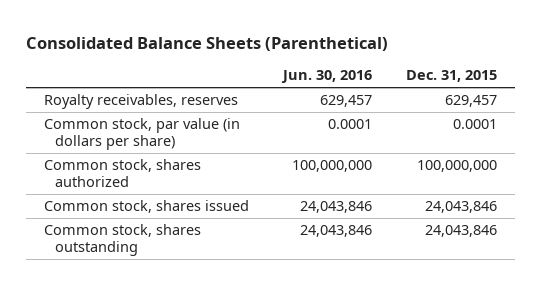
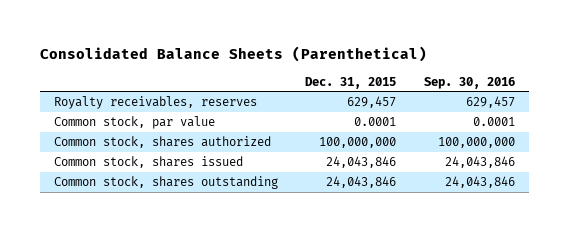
[281,70,373,84] Jun. 30, 2016 -> none
none -> [423,76,515,89] Sep. 30, 2016
[43,118,240,151] Common stock, par value (in dollars per share) -> [53,116,215,130] Common stock, par value

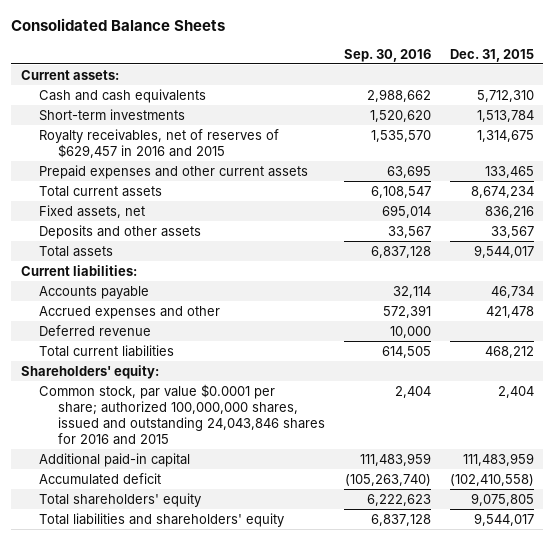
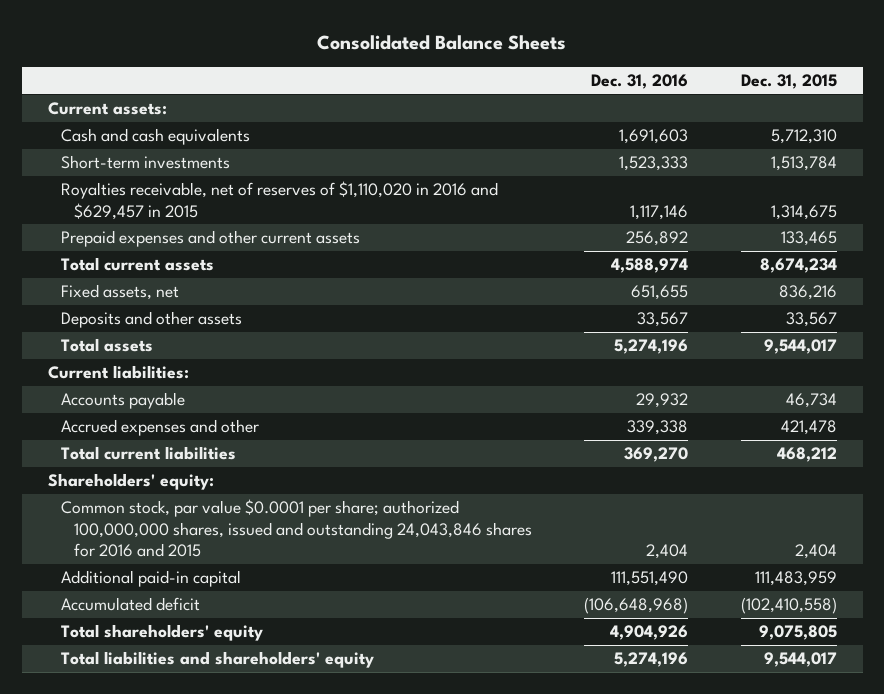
[343,48,431,62] Sep. 30, 2016 -> none
none -> [591,74,689,90] Dec. 31, 2016
[39,128,280,158] Royalty receivables, net of reserves of $629,457 in 2016 and 2015 -> [61,181,499,220] Royalties receivable, net of reserves of $1,110,020 in 2016 and $629,457 in 2015
[39,324,152,336] Deferred revenue -> none

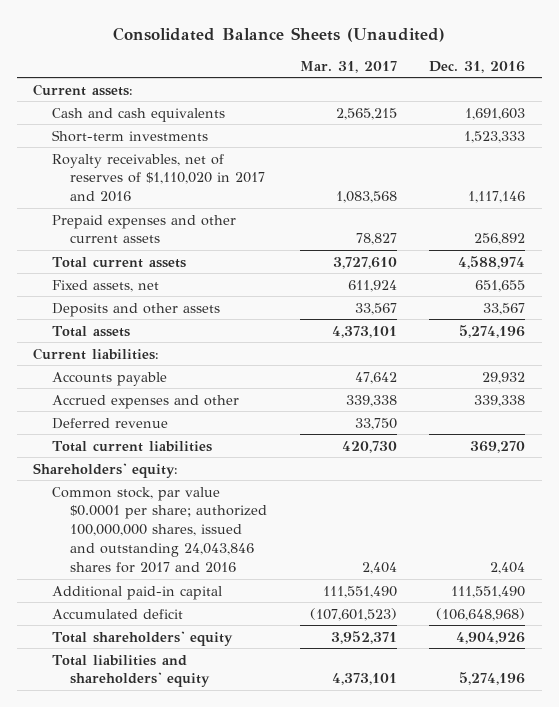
[317,35,567,51] Consolidated Balance Sheets -> [113,26,446,42] Consolidated Balance Sheets (Unaudited)
[740,74,837,90] Dec. 31, 2015 -> none
none -> [299,60,397,73] Mar. 31, 2017
[61,181,499,220] Royalties receivable, net of reserves of $1,110,020 in 2016 and $629,457 in 2015 -> [51,153,265,203] Royalty receivables, net of reserves of $1,110,020 in 2017 and 2016
none -> [51,417,168,429] Deferred revenue
[61,499,533,558] Common stock, par value $0.0001 per share; authorized 100,000,000 shares, issued and outstanding 24,043,846 shares for 2016 and 2015 -> [51,486,267,574] Common stock, par value $0.0001 per share; authorized 100,000,000 shares, issued and outstanding 24,043,846 shares for 2017 and 2016

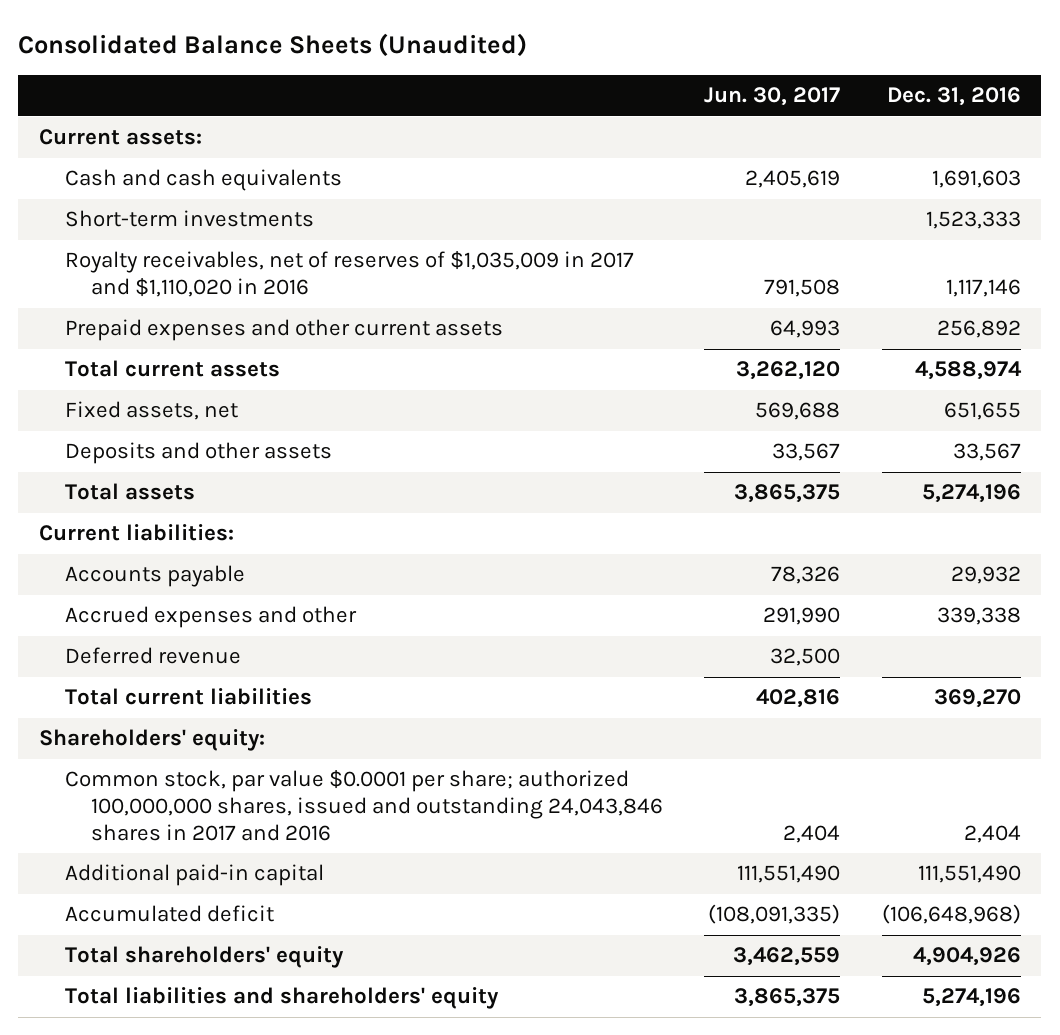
[299,60,397,73] Mar. 31, 2017 -> none
none -> [704,87,841,107] Jun. 30, 2017
[51,153,265,203] Royalty receivables, net of reserves of $1,110,020 in 2017 and 2016 -> [64,251,634,298] Royalty receivables, net of reserves of $1,035,009 in 2017 and $1,110,020 in 2016
[51,486,267,574] Common stock, par value $0.0001 per share; authorized 100,000,000 shares, issued and outstanding 24,043,846 shares for 2017 and 2016 -> [64,770,664,841] Common stock, par value $0.0001 per share; authorized 100,000,000 shares, issued and outstanding 24,043,846 shares in 2017 and 2016

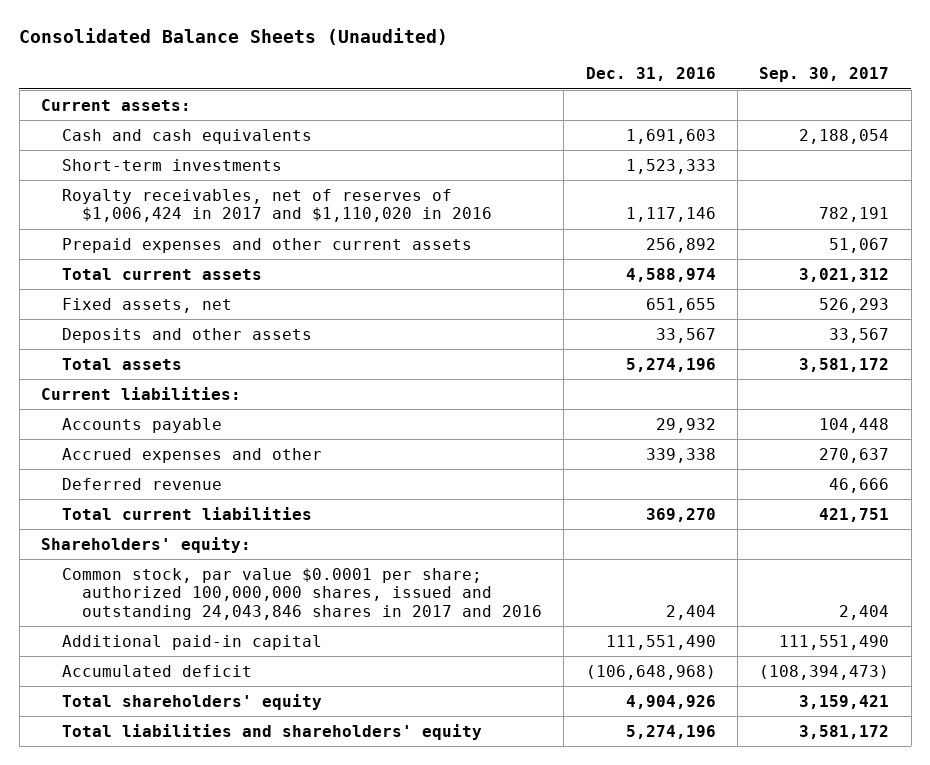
[704,87,841,107] Jun. 30, 2017 -> none
none -> [759,67,890,83] Sep. 30, 2017
[64,251,634,298] Royalty receivables, net of reserves of $1,035,009 in 2017 and $1,110,020 in 2016 -> [61,188,493,223] Royalty receivables, net of reserves of $1,006,424 in 2017 and $1,110,020 in 2016

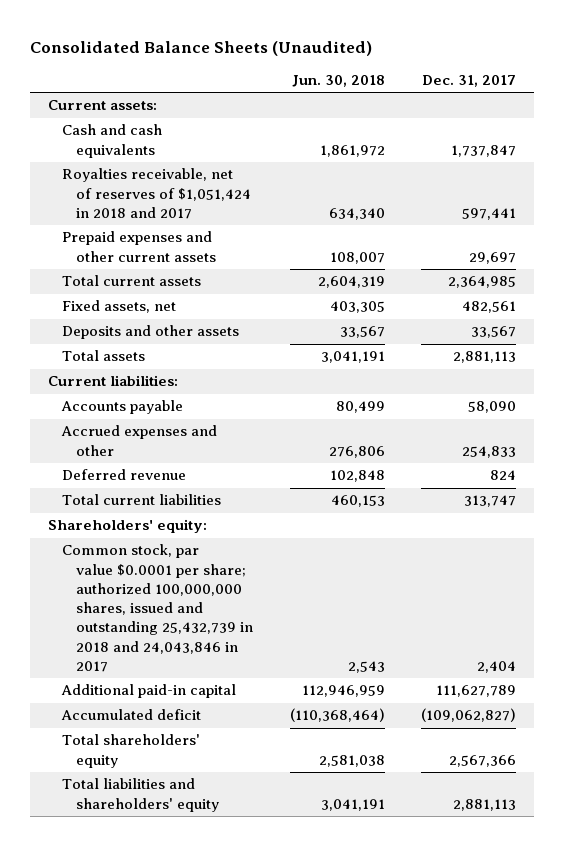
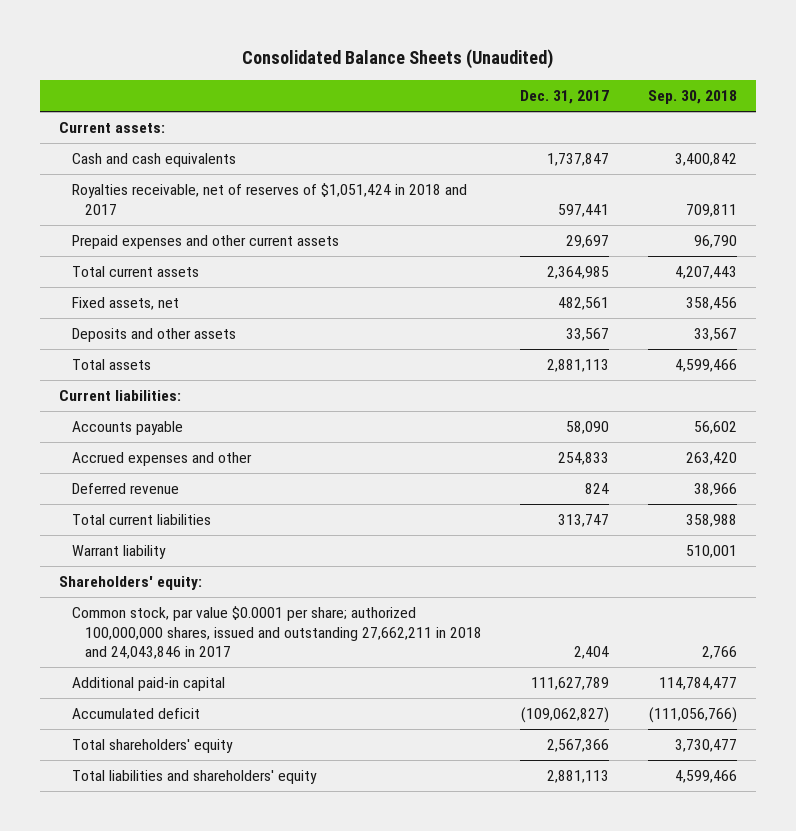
[291,75,385,88] Jun. 30, 2018 -> none
none -> [647,90,737,105] Sep. 30, 2018
none -> [72,545,167,560] Warrant liability
[62,544,254,672] Common stock, par value $0.0001 per share; authorized 100,000,000 shares, issued and outstanding 25,432,739 in 2018 and 24,043,846 in 2017 -> [72,606,482,660] Common stock, par value $0.0001 per share; authorized 100,000,000 shares, issued and outstanding 27,662,211 in 2018 and 24,043,846 in 2017

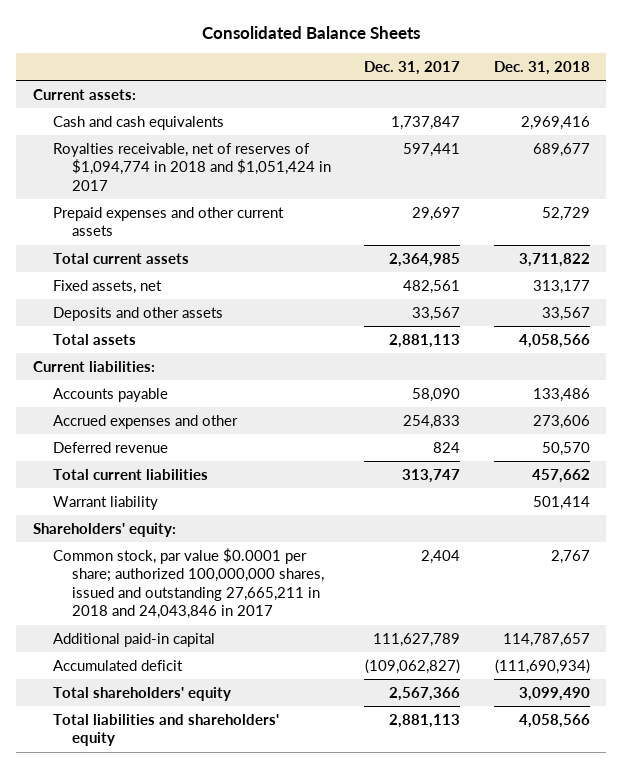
[241,49,553,70] Consolidated Balance Sheets (Unaudited) -> [202,25,421,39] Consolidated Balance Sheets
[647,90,737,105] Sep. 30, 2018 -> none
none -> [493,60,590,75] Dec. 31, 2018
[72,183,468,215] Royalties receivable, net of reserves of $1,051,424 in 2018 and 2017 -> [52,142,332,191] Royalties receivable, net of reserves of $1,094,774 in 2018 and $1,051,424 in 2017
[72,606,482,660] Common stock, par value $0.0001 per share; authorized 100,000,000 shares, issued and outstanding 27,662,211 in 2018 and 24,043,846 in 2017 -> [52,547,325,620] Common stock, par value $0.0001 per share; authorized 100,000,000 shares, issued and outstanding 27,665,211 in 2018 and 24,043,846 in 2017

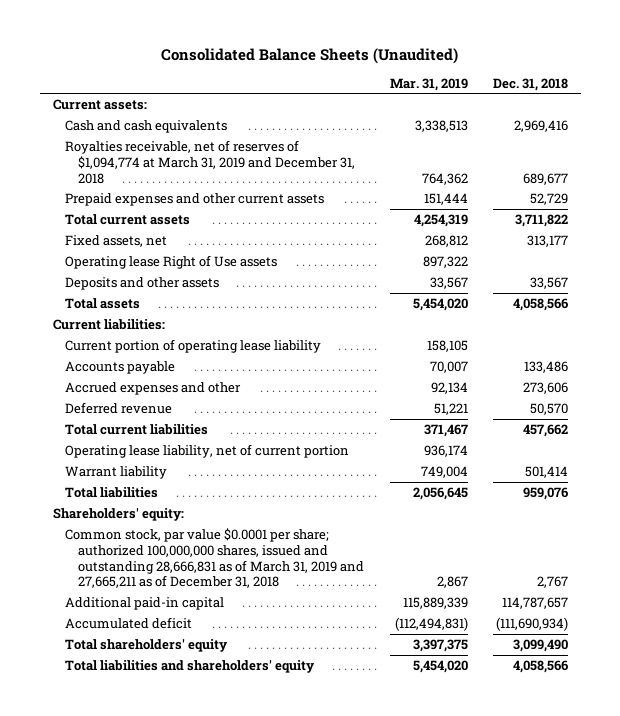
[202,25,421,39] Consolidated Balance Sheets -> [161,47,459,64] Consolidated Balance Sheets (Unaudited)
[364,60,461,75] Dec. 31, 2017 -> none
none -> [389,77,468,91] Mar. 31, 2019
[52,142,332,191] Royalties receivable, net of reserves of $1,094,774 in 2018 and $1,051,424 in 2017 -> [65,139,356,184] Royalties receivable, net of reserves of $1,094,774 at March 31, 2019 and December 31, 2018
none -> [65,254,278,269] Operating lease Right of Use assets
none -> [65,338,322,353] Current portion of operating lease liability
none -> [65,443,350,458] Operating lease liability, net of current portion
none -> [65,486,159,498] Total liabilities
[52,547,325,620] Common stock, par value $0.0001 per share; authorized 100,000,000 shares, issued and outstanding 27,665,211 in 2018 and 24,043,846 in 2017 -> [65,527,365,589] Common stock, par value $0.0001 per share; authorized 100,000,000 shares, issued and outstanding 28,666,831 as of March 31, 2019 and 27,665,211 as of December 31, 2018

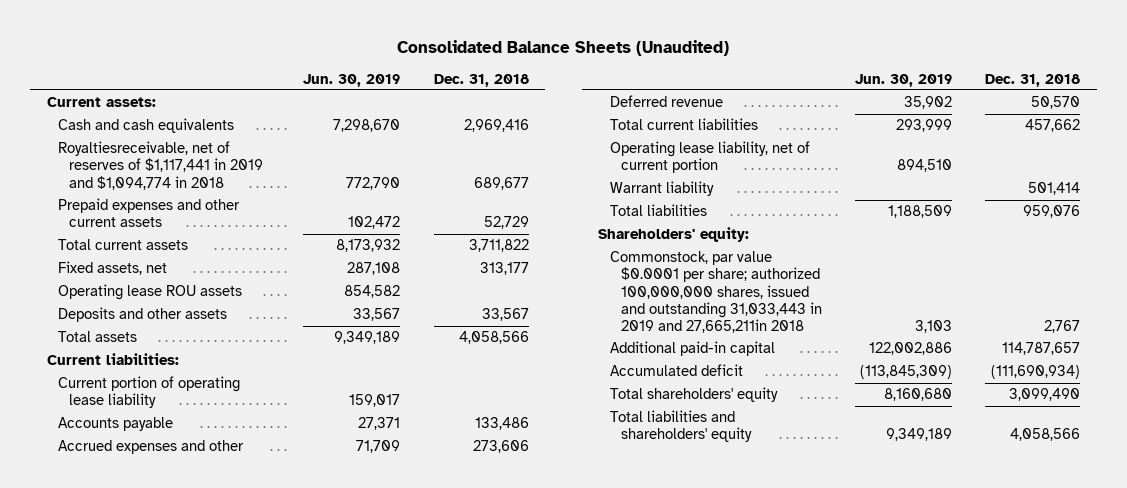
[389,77,468,91] Mar. 31, 2019 -> none
none -> [303,73,401,87] Jun. 30, 2019
[65,139,356,184] Royalties receivable, net of reserves of $1,094,774 at March 31, 2019 and December 31, 2018 -> [57,141,264,190] Royaltiesreceivable, net of reserves of $1,117,441 in 2019 and $1,094,774 in 2018
[65,254,278,269] Operating lease Right of Use assets -> [57,284,242,301] Operating lease ROU assets
[65,527,365,589] Common stock, par value $0.0001 per share; authorized 100,000,000 shares, issued and outstanding 28,666,831 as of March 31, 2019 and 27,665,211 as of December 31, 2018 -> [609,251,822,333] Commonstock, par value $0.0001 per share; authorized 100,000,000 shares, issued and outstanding 31,033,443 in 2019 and 27,665,211in 2018

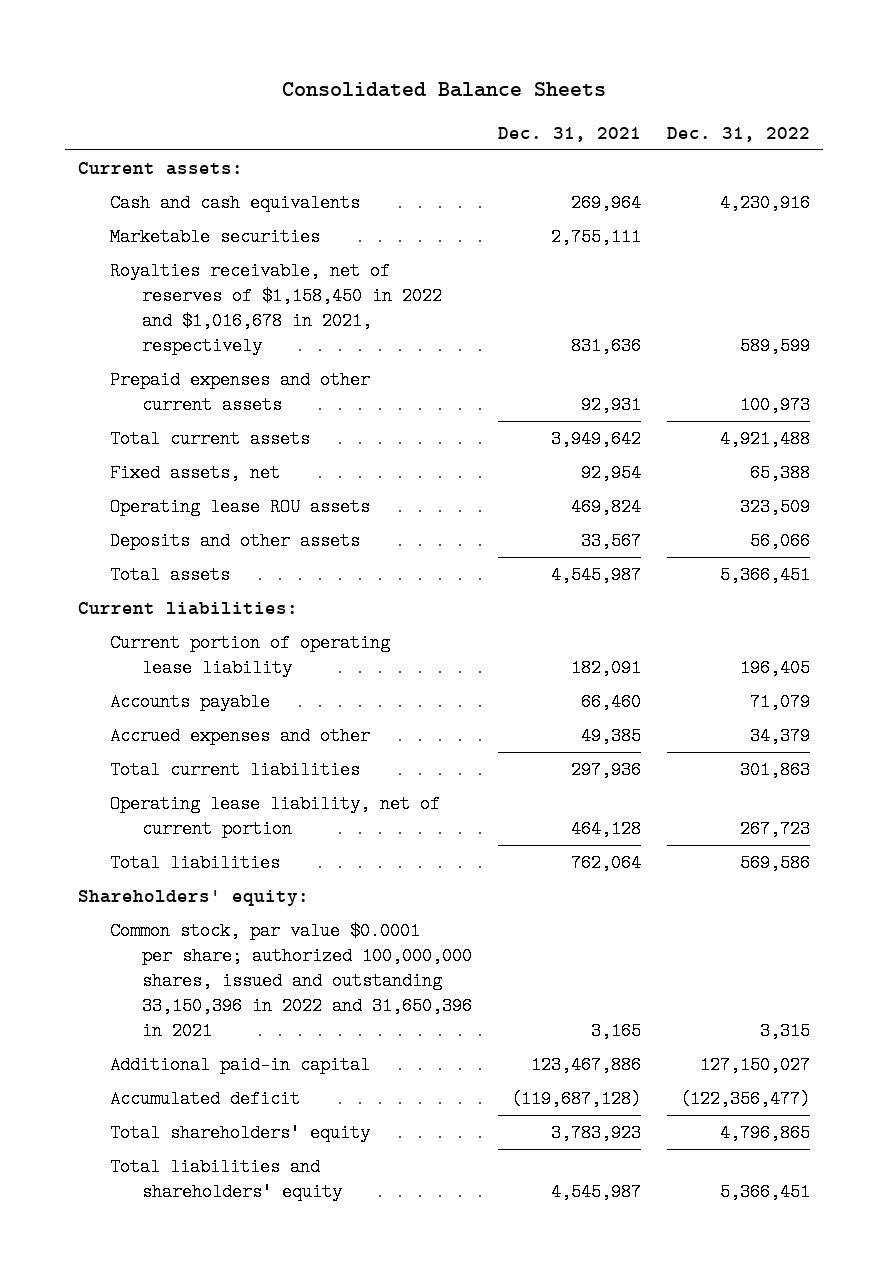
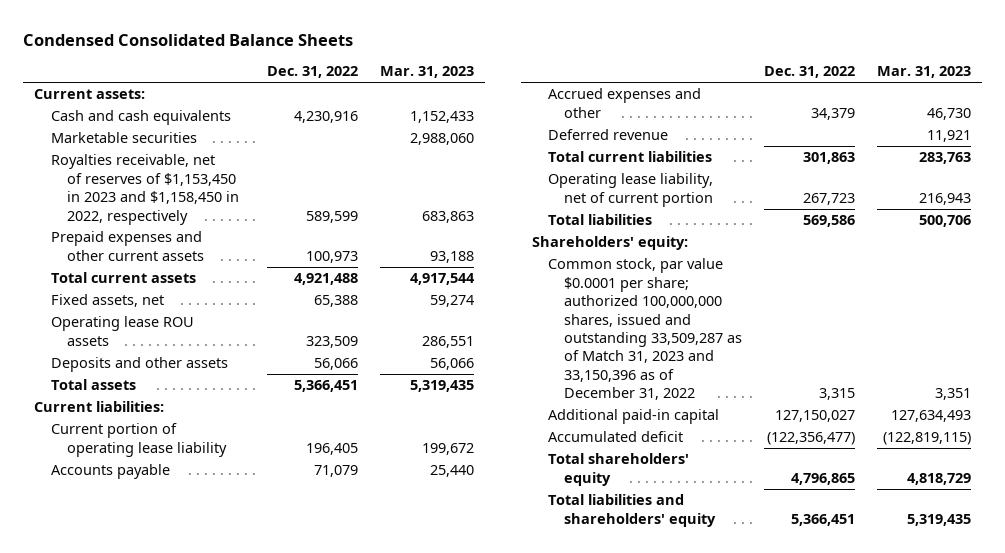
[281,81,606,97] Consolidated Balance Sheets -> [23,33,354,46] Condensed Consolidated Balance Sheets
[497,126,641,142] Dec. 31, 2021 -> none
none -> [379,66,474,79] Mar. 31, 2023
[109,262,442,356] Royalties receivable, net of reserves of $1,158,450 in 2022 and $1,016,678 in 2021, respectively -> [50,154,239,225] Royalties receivable, net of reserves of $1,153,450 in 2023 and $1,158,450 in 2022, respectively
none -> [547,129,668,141] Deferred revenue
[109,922,472,1041] Common stock, par value $0.0001 per share; authorized 100,000,000 shares, issued and outstanding 33,150,396 in 2022 and 31,650,396 in 2021 -> [547,258,743,401] Common stock, par value $0.0001 per share; authorized 100,000,000 shares, issued and outstanding 33,509,287 as of Match 31, 2023 and 33,150,396 as of December 31, 2022

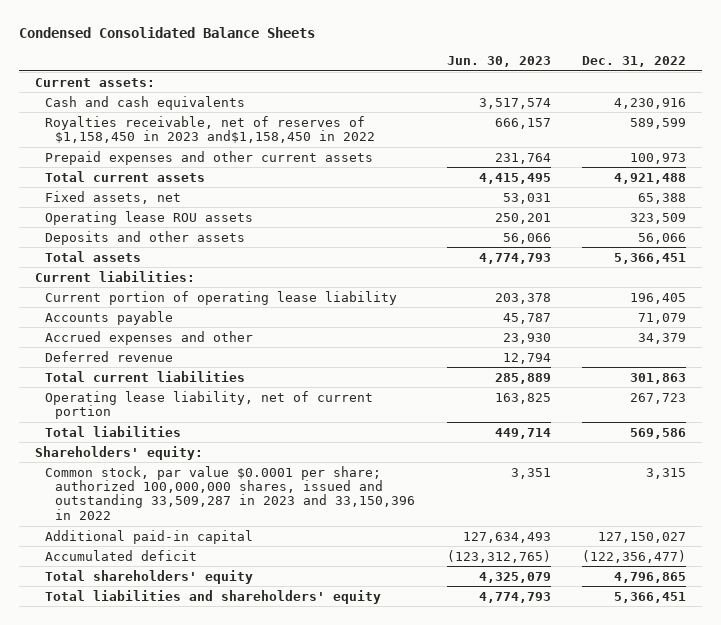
[379,66,474,79] Mar. 31, 2023 -> none
none -> [446,56,551,68] Jun. 30, 2023
[50,132,197,144] Marketable securities -> none
[50,154,239,225] Royalties receivable, net of reserves of $1,153,450 in 2023 and $1,158,450 in 2022, respectively -> [45,115,376,144] Royalties receivable, net of reserves of $1,158,450 in 2023 and$1,158,450 in 2022
[547,258,743,401] Common stock, par value $0.0001 per share; authorized 100,000,000 shares, issued and outstanding 33,509,287 as of Match 31, 2023 and 33,150,396 as of December 31, 2022 -> [45,465,416,520] Common stock, par value $0.0001 per share; authorized 100,000,000 shares, issued and outstanding 33,509,287 in 2023 and 33,150,396 in 2022

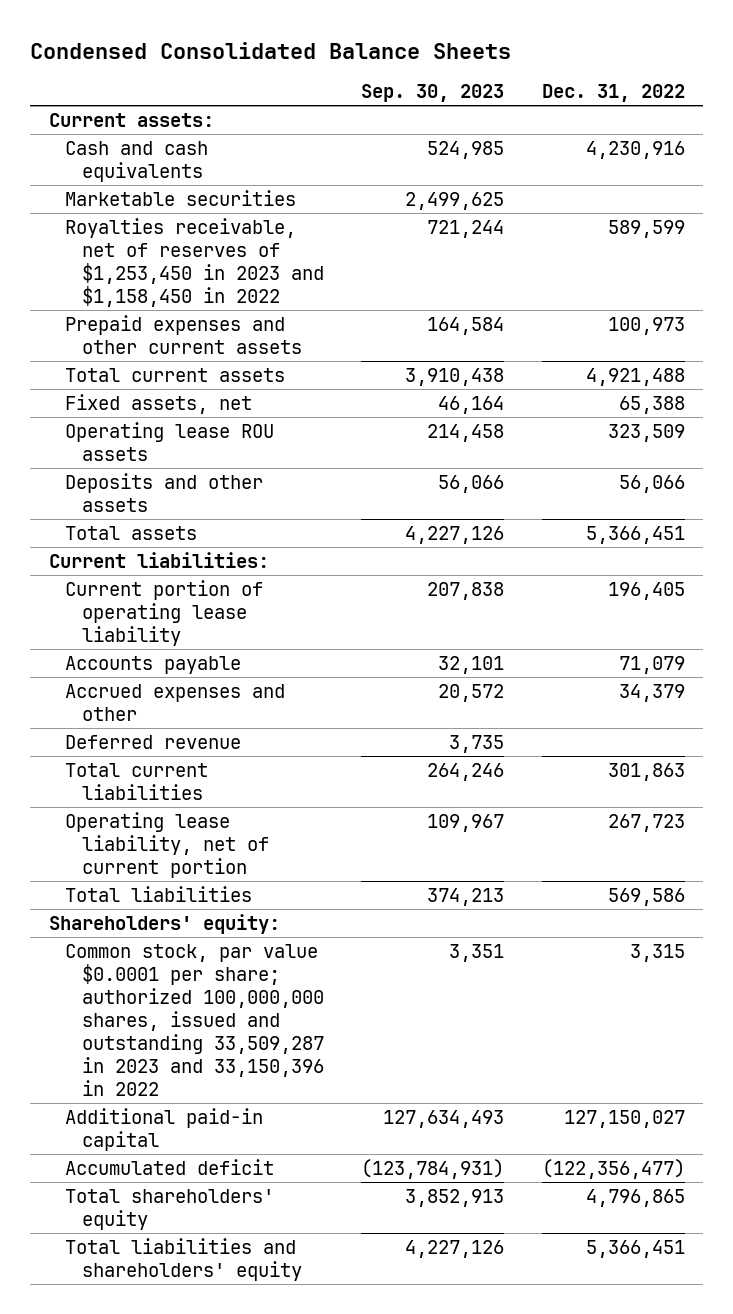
[446,56,551,68] Jun. 30, 2023 -> none
none -> [361,83,505,102] Sep. 30, 2023
none -> [65,189,297,206] Marketable securities
[45,115,376,144] Royalties receivable, net of reserves of $1,158,450 in 2023 and$1,158,450 in 2022 -> [65,217,325,307] Royalties receivable, net of reserves of $1,253,450 in 2023 and $1,158,450 in 2022

